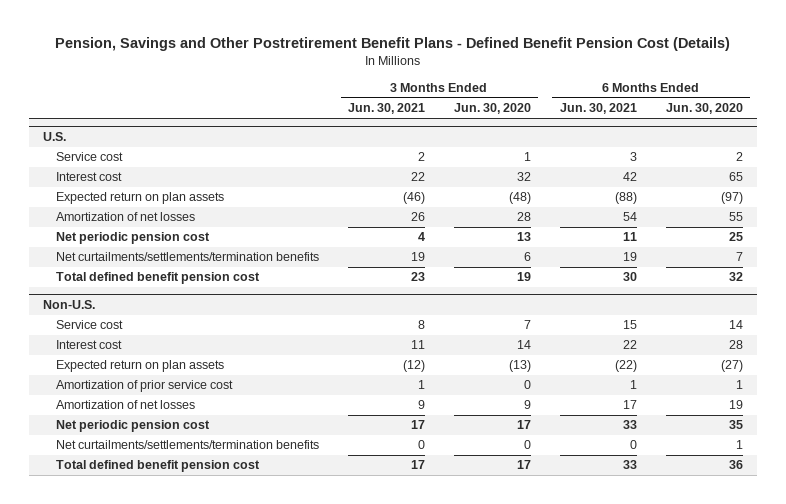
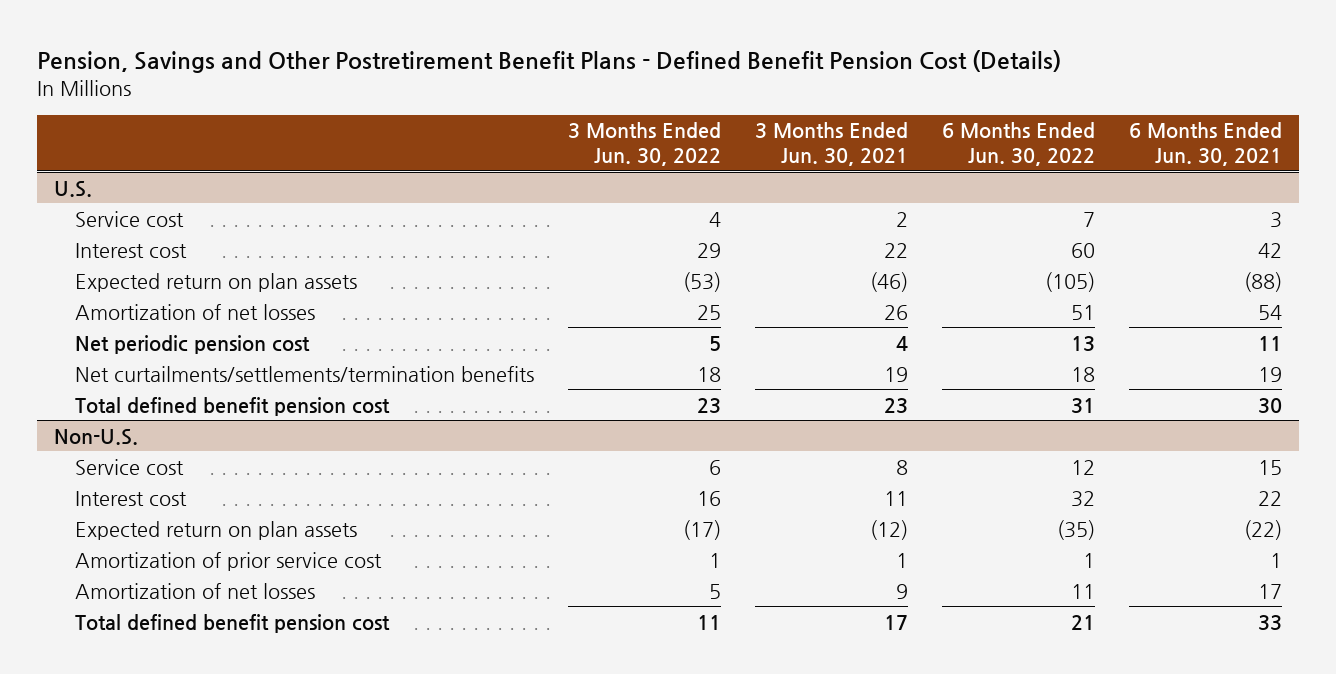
[453,103,531,115] Jun. 30, 2020 -> none
[665,103,743,115] Jun. 30, 2020 -> none
none -> [567,122,721,167] 3 Months Ended Jun. 30, 2022
none -> [942,122,1096,167] 6 Months Ended Jun. 30, 2022
[56,420,211,433] Net periodic pension cost -> none
[56,440,320,450] Net curtailments/settlements/termination benefits -> none

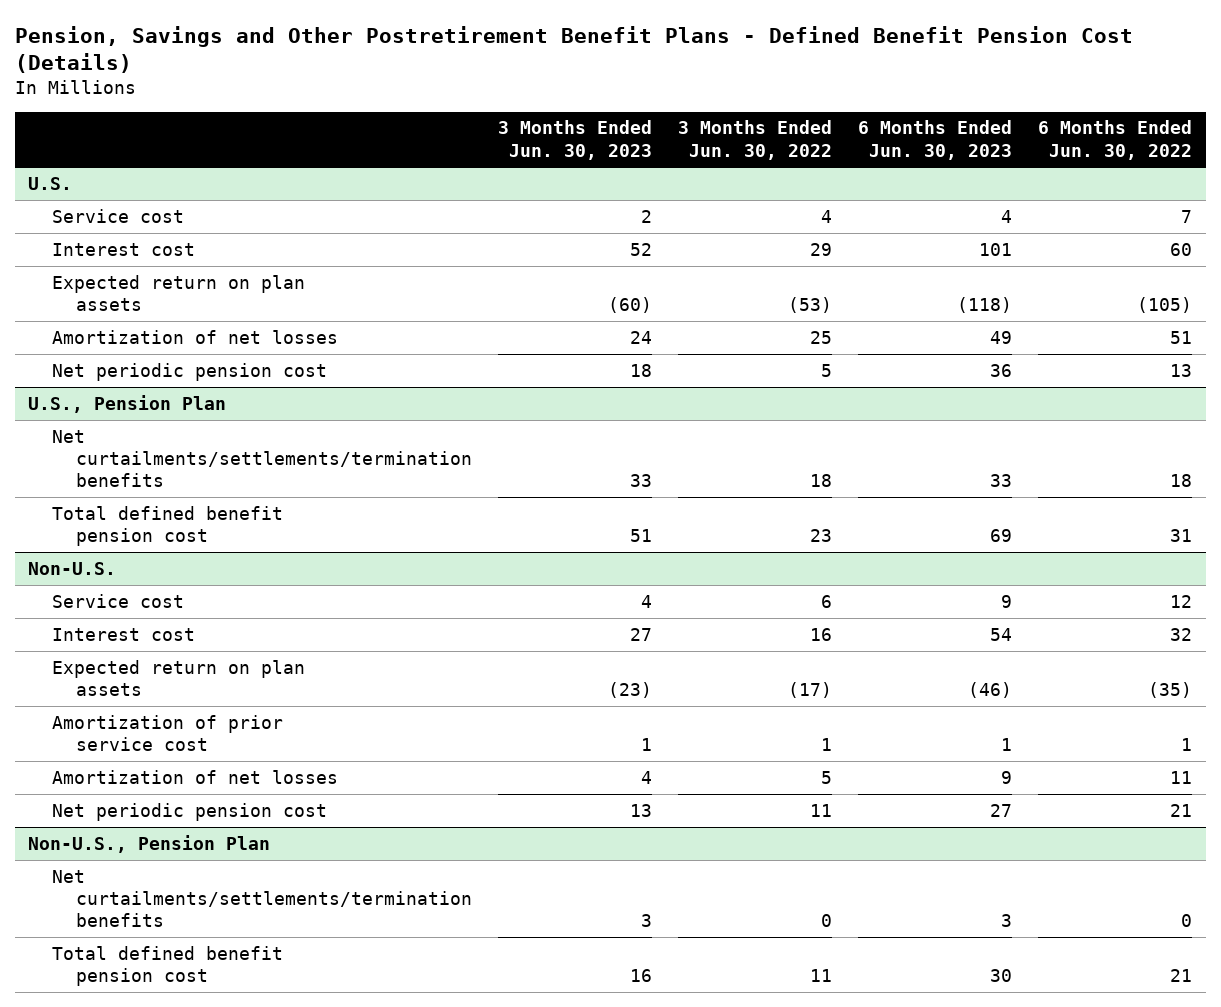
[754,122,908,167] 3 Months Ended Jun. 30, 2021 -> none
[1129,122,1283,167] 6 Months Ended Jun. 30, 2021 -> none
none -> [497,120,652,160] 3 Months Ended Jun. 30, 2023
none -> [858,120,1013,160] 6 Months Ended Jun. 30, 2023
none -> [28,394,227,413] U.S., Pension Plan
none -> [51,802,327,821] Net periodic pension cost
none -> [28,834,271,853] Non-U.S., Pension Plan
none -> [51,869,472,927] Net curtailments/settlements/termination benefits

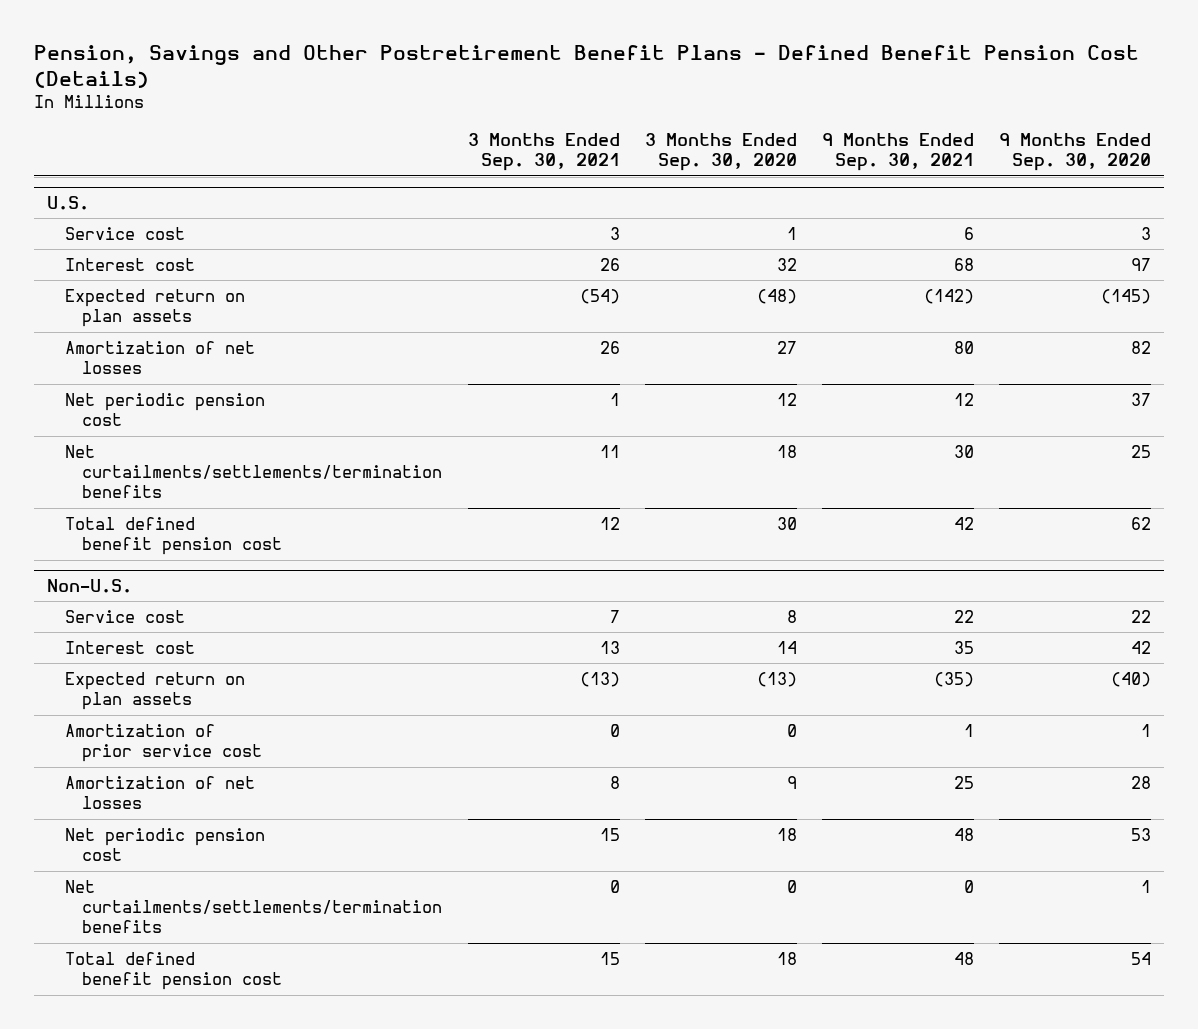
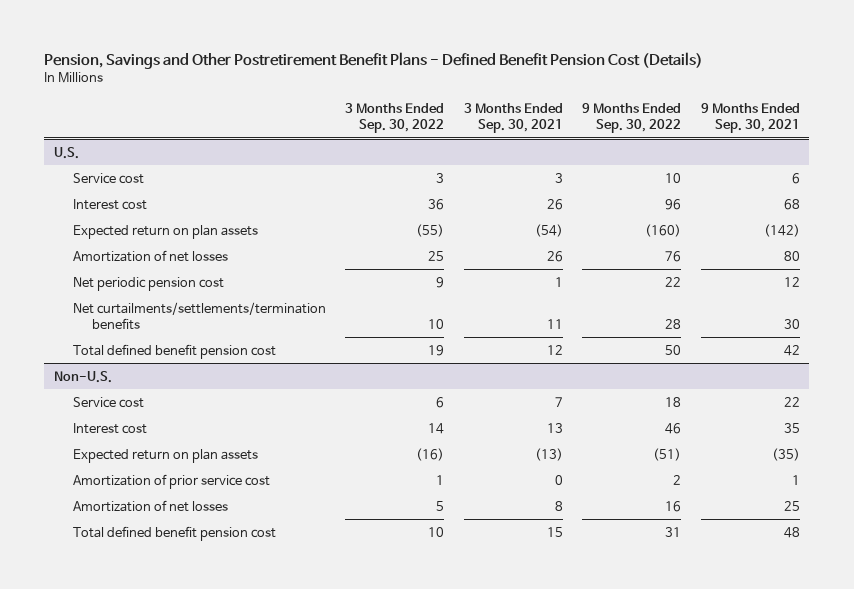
[644,133,797,172] 3 Months Ended Sep. 30, 2020 -> none
[999,133,1152,172] 9 Months Ended Sep. 30, 2020 -> none
none -> [345,102,445,134] 3 Months Ended Sep. 30, 2022
none -> [582,102,682,134] 9 Months Ended Sep. 30, 2022
[64,827,265,862] Net periodic pension cost -> none
[64,879,443,934] Net curtailments/settlements/termination benefits -> none

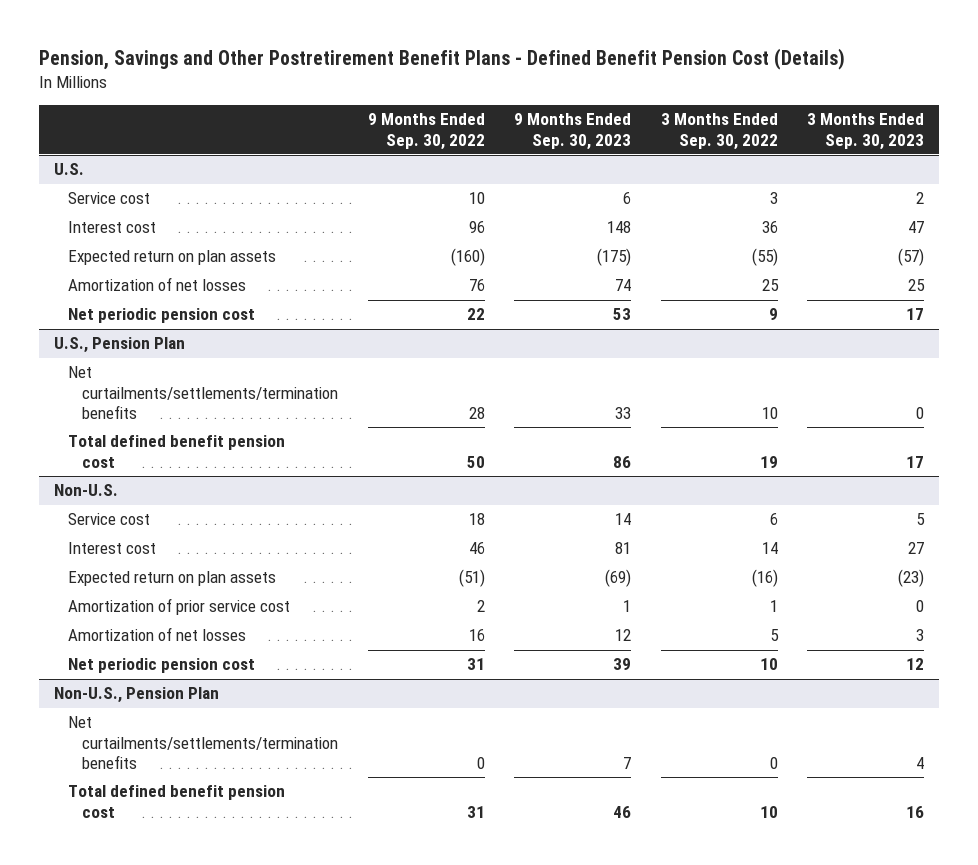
[463,102,563,134] 3 Months Ended Sep. 30, 2021 -> none
[700,102,800,134] 9 Months Ended Sep. 30, 2021 -> none
none -> [514,113,632,150] 9 Months Ended Sep. 30, 2023
none -> [807,113,925,150] 3 Months Ended Sep. 30, 2023
none -> [53,337,185,354] U.S., Pension Plan
none -> [68,658,256,674] Net periodic pension cost
none -> [53,687,219,704] Non-U.S., Pension Plan
none -> [68,716,339,769] Net curtailments/settlements/termination benefits

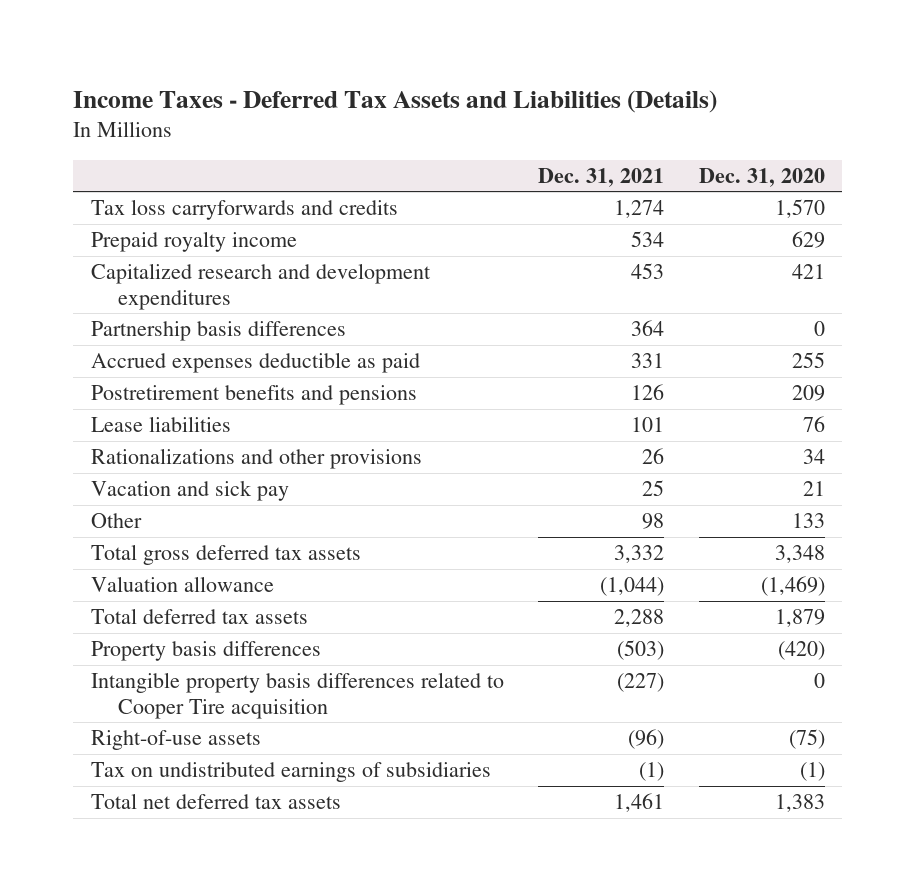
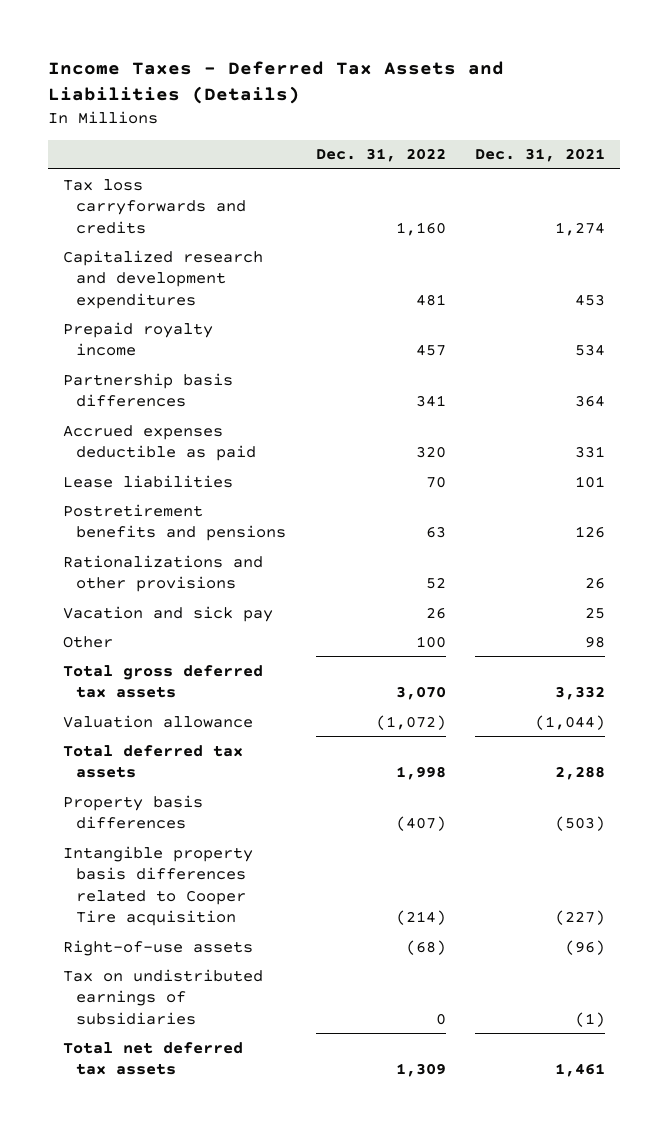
[698,167,825,187] Dec. 31, 2020 -> none
none -> [315,148,446,163] Dec. 31, 2022
[90,231,297,253] Prepaid royalty income -> [62,321,213,357] Prepaid royalty income
[90,385,417,406] Postretirement benefits and pensions -> [62,503,287,542] Postretirement benefits and pensions

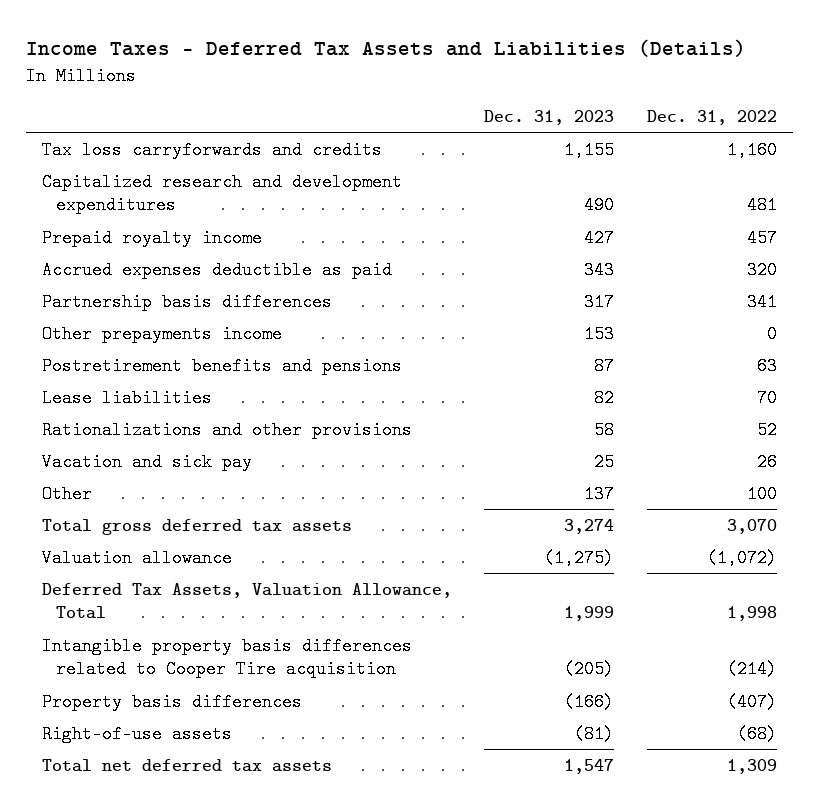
[475,148,606,163] Dec. 31, 2021 -> none
none -> [484,109,615,125] Dec. 31, 2023
[62,372,233,408] Partnership basis differences -> [41,292,332,311] Partnership basis differences
none -> [41,324,282,343] Other prepayments income
[62,474,233,488] Lease liabilities -> [41,388,212,407] Lease liabilities
[62,744,243,779] Total deferred tax assets -> [41,582,452,620] Deferred Tax Assets, Valuation Allowance, Total
[62,794,203,830] Property basis differences -> [41,692,302,711] Property basis differences
[62,968,263,1025] Tax on undistributed earnings of subsidiaries -> none

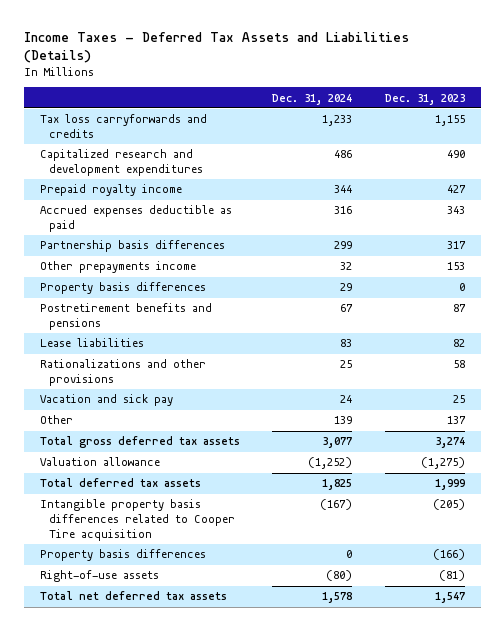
[646,109,777,125] Dec. 31, 2022 -> none
none -> [272,93,353,105] Dec. 31, 2024
none -> [39,282,206,295] Property basis differences
[41,582,452,620] Deferred Tax Assets, Valuation Allowance, Total -> [39,478,201,488] Total deferred tax assets

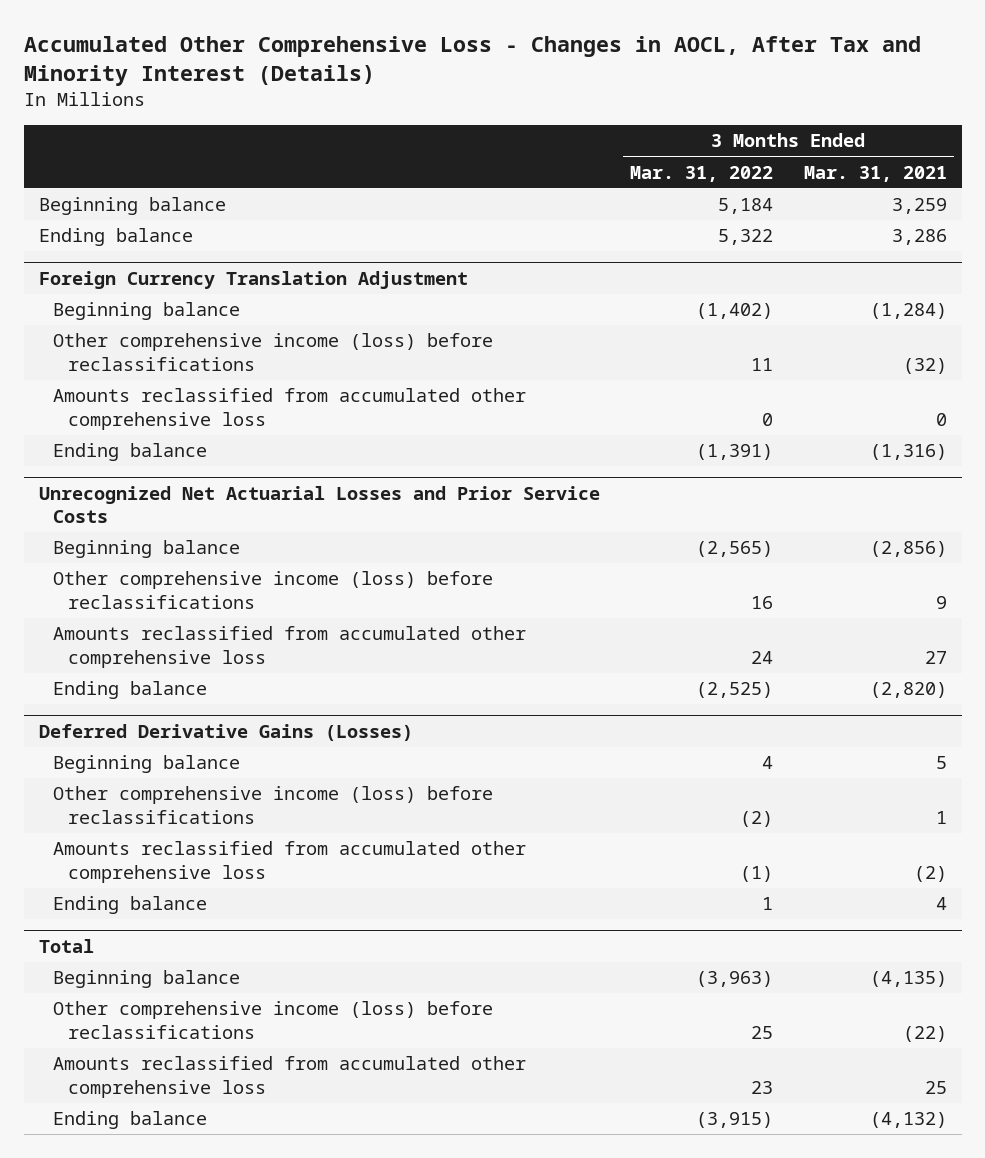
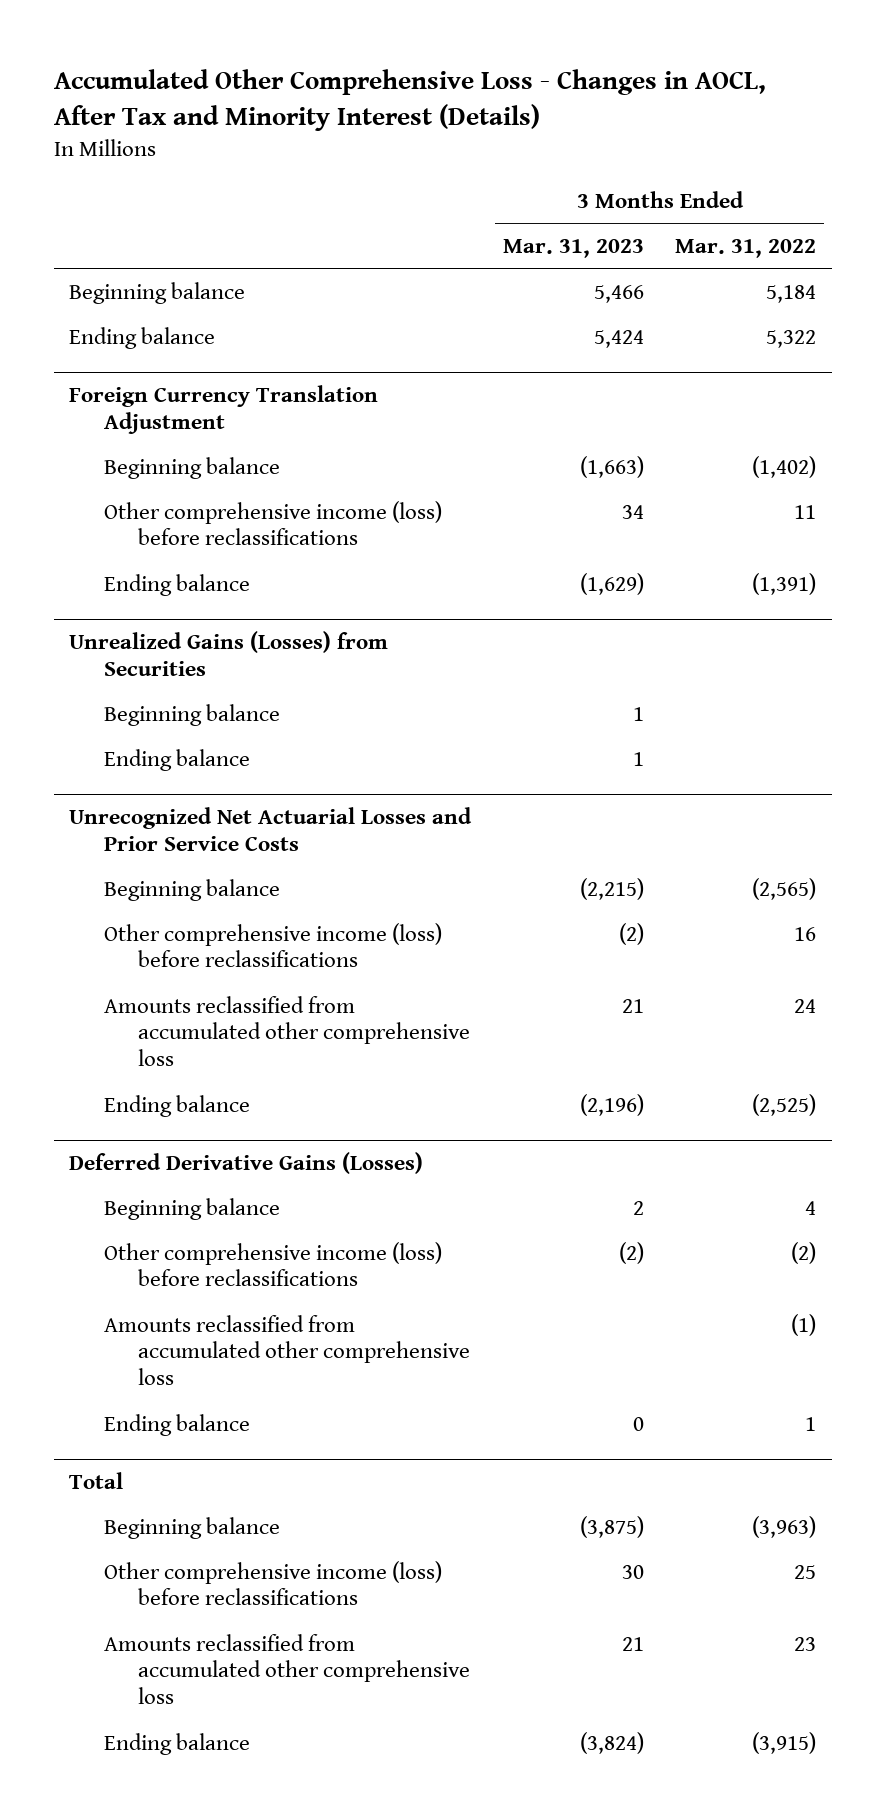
[803,165,947,182] Mar. 31, 2021 -> none
none -> [502,238,644,258] Mar. 31, 2023
[53,388,527,430] Amounts reclassified from accumulated other comprehensive loss -> none
none -> [69,630,389,676] Unrealized Gains (Losses) from Securities
none -> [103,703,280,726] Beginning balance
none -> [103,748,250,771] Ending balance

